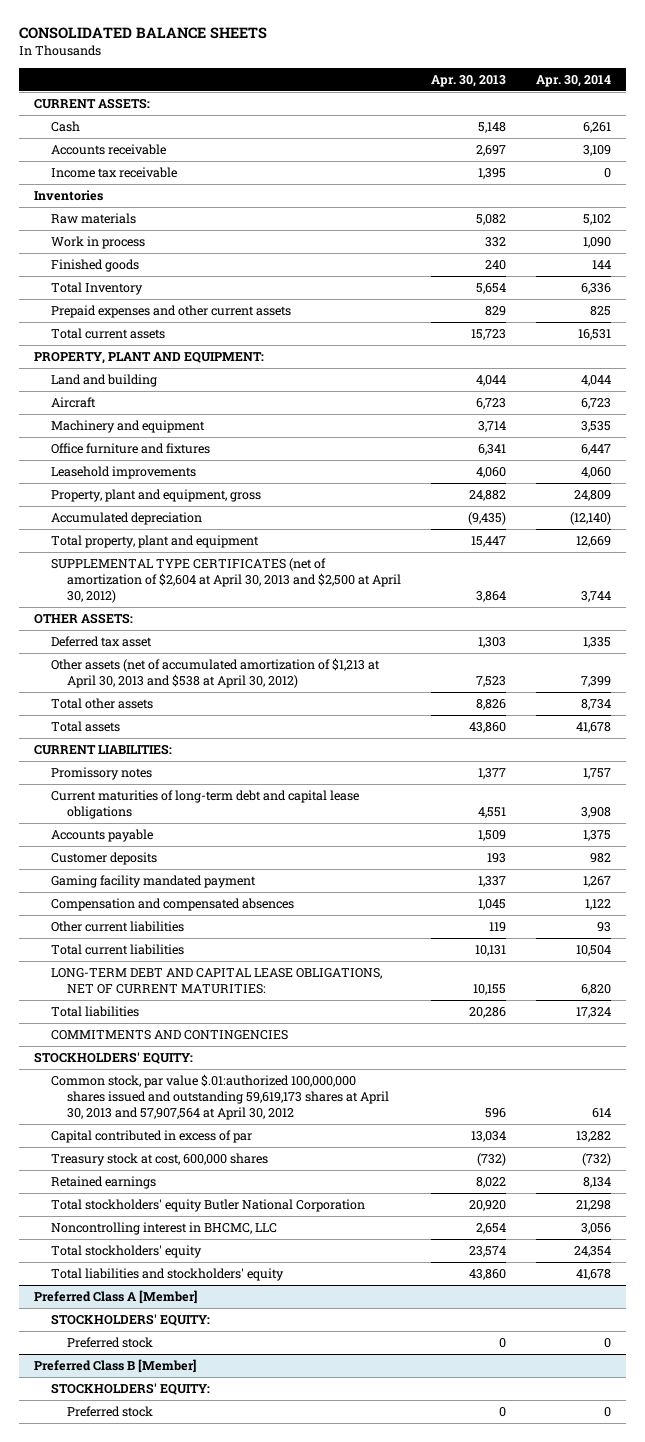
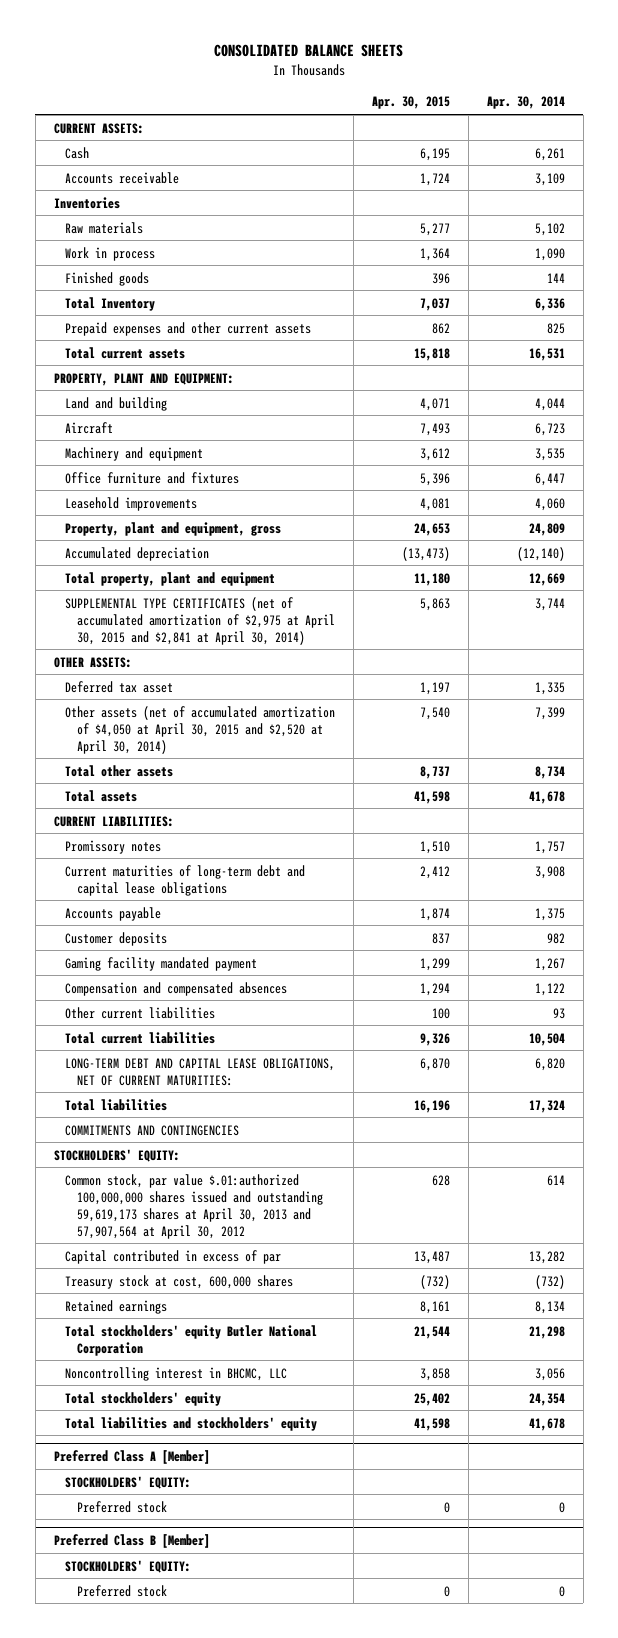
[431,74,507,87] Apr. 30, 2013 -> none
none -> [371,96,450,110] Apr. 30, 2015
[50,167,177,179] Income tax receivable -> none
[50,558,402,603] SUPPLEMENTAL TYPE CERTIFICATES (net of amortization of $2,604 at April 30, 2013 and $2,500 at April 30, 2012) -> [65,596,335,645] SUPPLEMENTAL TYPE CERTIFICATES (net of accumulated amortization of $2,975 at April 30, 2015 and $2,841 at April 30, 2014)
[50,658,380,688] Other assets (net of accumulated amortization of $1,213 at April 30, 2013 and $538 at April 30, 2012) -> [65,705,336,754] Other assets (net of accumulated amortization of $4,050 at April 30, 2015 and $2,520 at April 30, 2014)

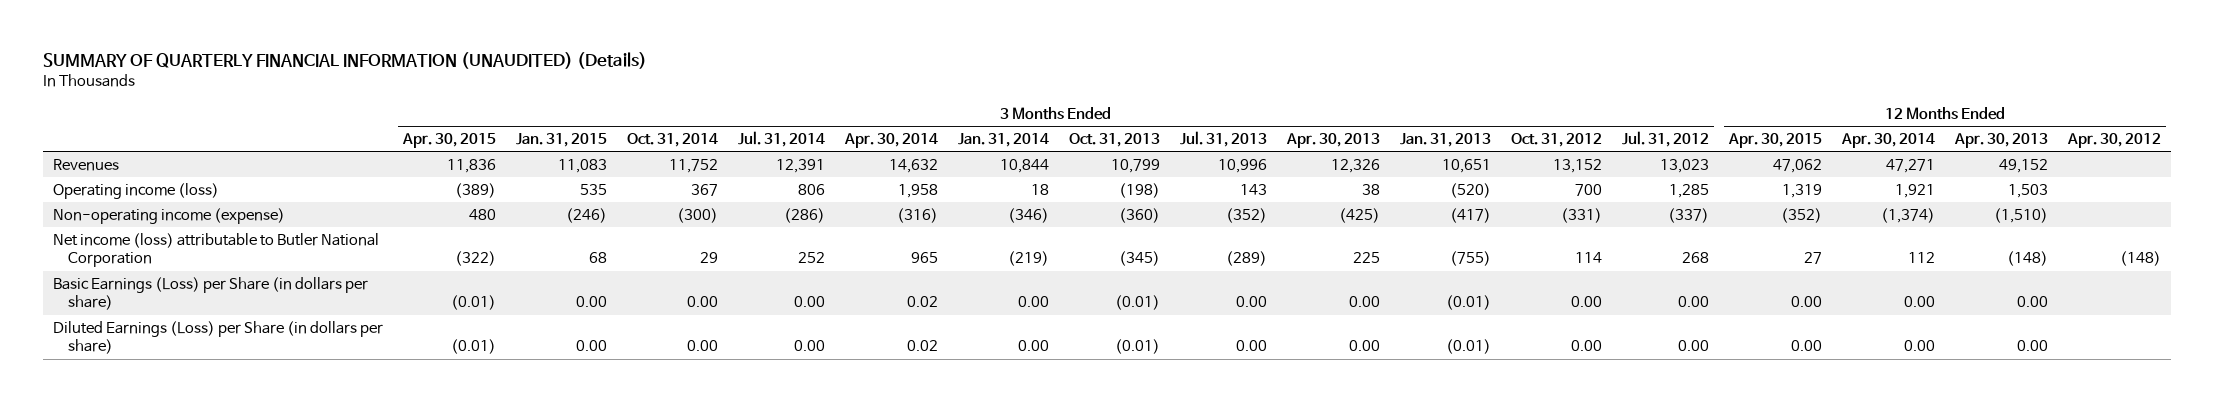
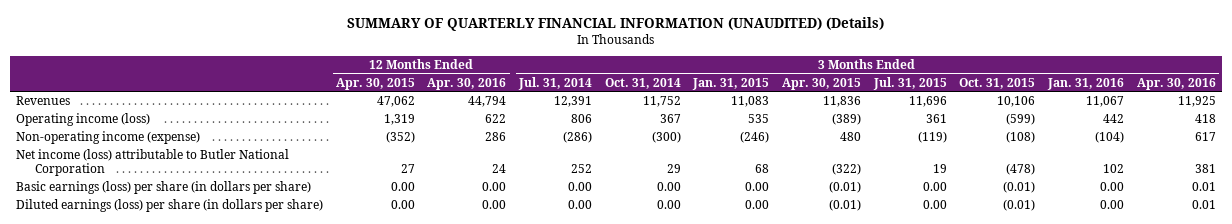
[843,133,938,149] Apr. 30, 2014 -> none
[957,133,1049,148] Jan. 31, 2014 -> none
[1068,133,1160,148] Oct. 31, 2013 -> none
[1179,131,1267,148] Jul. 31, 2013 -> none
[1285,133,1380,149] Apr. 30, 2013 -> none
[1399,133,1491,148] Jan. 31, 2013 -> none
[1510,133,1602,148] Oct. 31, 2012 -> none
[1622,131,1710,148] Jul. 31, 2012 -> none
[1841,133,1936,149] Apr. 30, 2014 -> none
[1954,133,2049,149] Apr. 30, 2013 -> none
[2067,133,2162,149] Apr. 30, 2012 -> none
none -> [427,77,507,90] Apr. 30, 2016
none -> [872,76,947,90] Jul. 31, 2015
none -> [959,77,1036,89] Oct. 31, 2015
none -> [1047,77,1125,90] Jan. 31, 2016
none -> [1136,77,1216,90] Apr. 30, 2016
[52,277,368,311] Basic Earnings (Loss) per Share (in dollars per share) -> [16,181,312,195] Basic earnings (loss) per share (in dollars per share)
[52,321,383,355] Diluted Earnings (Loss) per Share (in dollars per share) -> [16,199,324,213] Diluted earnings (loss) per share (in dollars per share)

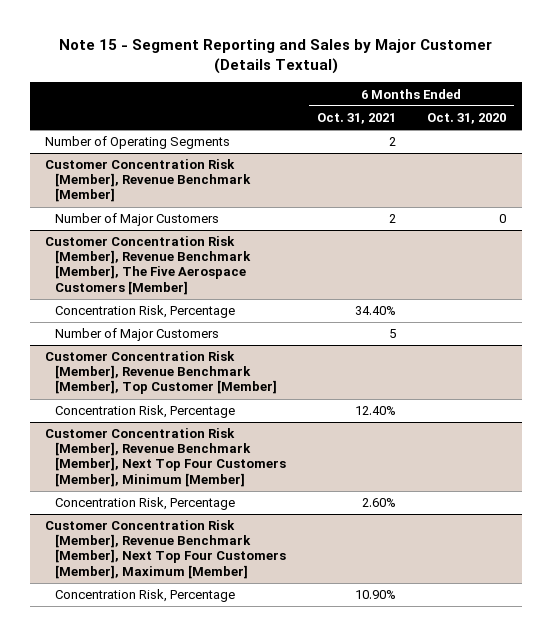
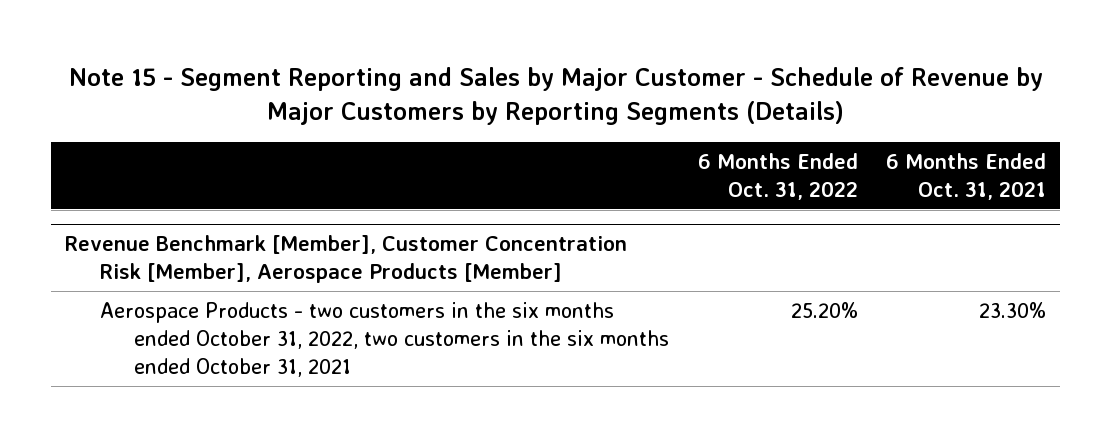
[58,38,492,74] Note 15 - Segment Reporting and Sales by Major Customer (Details Textual) -> [68,66,1043,125] Note 15 - Segment Reporting and Sales by Major Customer - Schedule of Revenue by Major Customers by Reporting Segments (Details)
[427,112,507,124] Oct. 31, 2020 -> none
none -> [697,152,858,200] 6 Months Ended Oct. 31, 2022
[45,136,231,150] Number of Operating Segments -> none
[54,213,219,227] Number of Major Customers -> none
[45,236,251,295] Customer Concentration Risk [Member], Revenue Benchmark [Member], The Five Aerospace Customers [Member] -> none
[54,305,235,319] Concentration Risk, Percentage -> none
[54,328,219,342] Number of Major Customers -> none
[45,351,277,395] Customer Concentration Risk [Member], Revenue Benchmark [Member], Top Customer [Member] -> none
[54,405,235,419] Concentration Risk, Percentage -> none
[45,428,286,487] Customer Concentration Risk [Member], Revenue Benchmark [Member], Next Top Four Customers [Member], Minimum [Member] -> none
[54,497,235,511] Concentration Risk, Percentage -> none
[45,520,286,579] Customer Concentration Risk [Member], Revenue Benchmark [Member], Next Top Four Customers [Member], Maximum [Member] -> none
[54,589,235,603] Concentration Risk, Percentage -> none
[45,159,251,203] Customer Concentration Risk [Member], Revenue Benchmark [Member] -> [65,234,628,284] Revenue Benchmark [Member], Customer Concentration Risk [Member], Aerospace Products [Member]
none -> [99,301,670,378] Aerospace Products - two customers in the six months ended October 31, 2022, two customers in the six months ended October 31, 2021

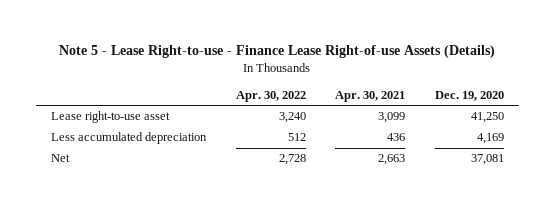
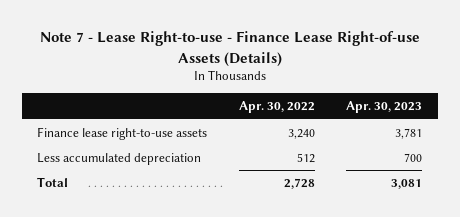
[59,45,496,59] Note 5 - Lease Right-to-use - Finance Lease Right-of-use Assets (Details) -> [39,31,420,67] Note 7 - Lease Right-to-use - Finance Lease Right-of-use Assets (Details)
[335,90,406,102] Apr. 30, 2021 -> none
[434,90,504,101] Dec. 19, 2020 -> none
none -> [346,101,423,114] Apr. 30, 2023
[50,111,170,124] Lease right-to-use asset -> [37,126,208,140] Finance lease right-to-use assets
[50,154,70,163] Net -> [37,176,69,187] Total

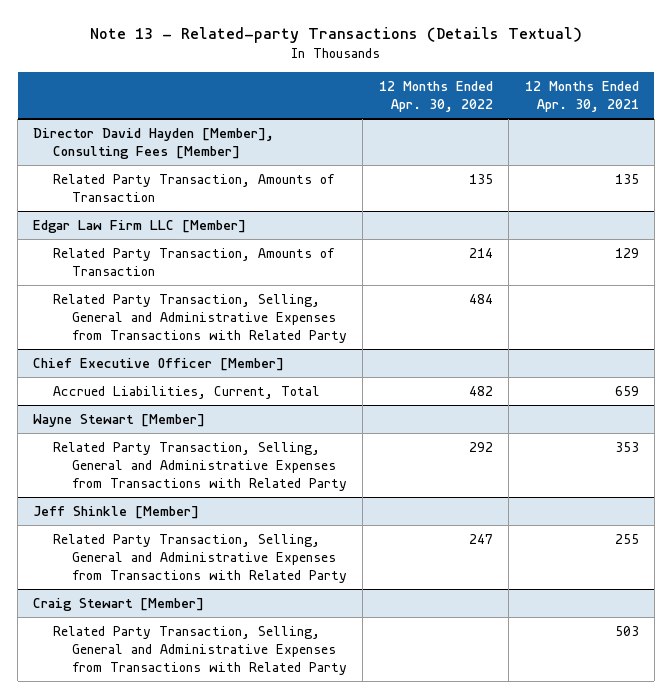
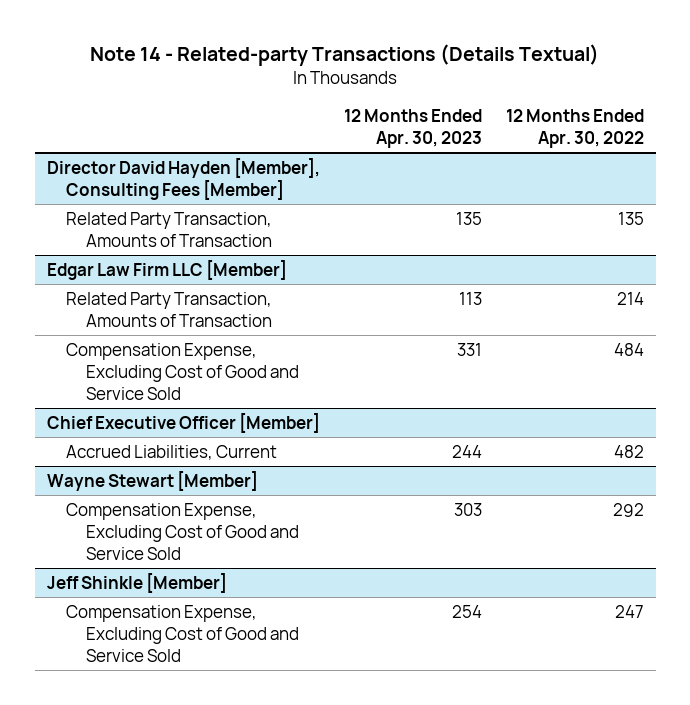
[89,27,582,44] Note 13 - Related-party Transactions (Details Textual) -> [90,44,600,67] Note 14 - Related-party Transactions (Details Textual)
[524,81,639,112] 12 Months Ended Apr. 30, 2021 -> none
none -> [343,108,482,148] 12 Months Ended Apr. 30, 2023
[52,294,348,343] Related Party Transaction, Selling, General and Administrative Expenses from Transactions with Related Party -> [66,342,300,400] Compensation Expense, Excluding Cost of Good and Service Sold
[52,386,320,400] Accrued Liabilities, Current, Total -> [66,444,278,460] Accrued Liabilities, Current
[52,442,348,491] Related Party Transaction, Selling, General and Administrative Expenses from Transactions with Related Party -> [66,502,300,560] Compensation Expense, Excluding Cost of Good and Service Sold
[33,598,205,612] Craig Stewart [Member] -> none
[52,626,348,675] Related Party Transaction, Selling, General and Administrative Expenses from Transactions with Related Party -> none
[52,534,348,583] Related Party Transaction, Selling, General and Administrative Expenses from Transactions with Related Party -> [66,604,300,662] Compensation Expense, Excluding Cost of Good and Service Sold

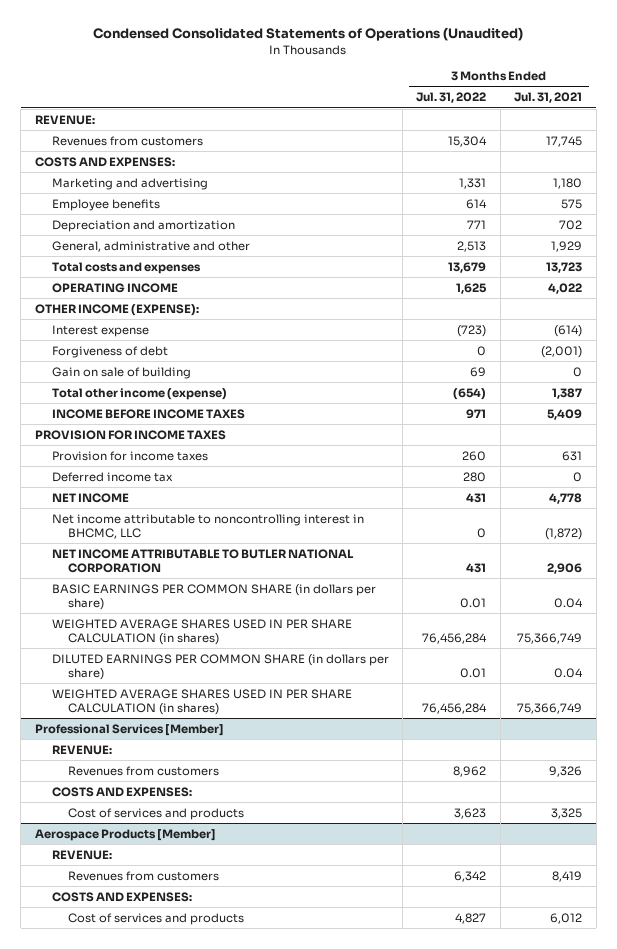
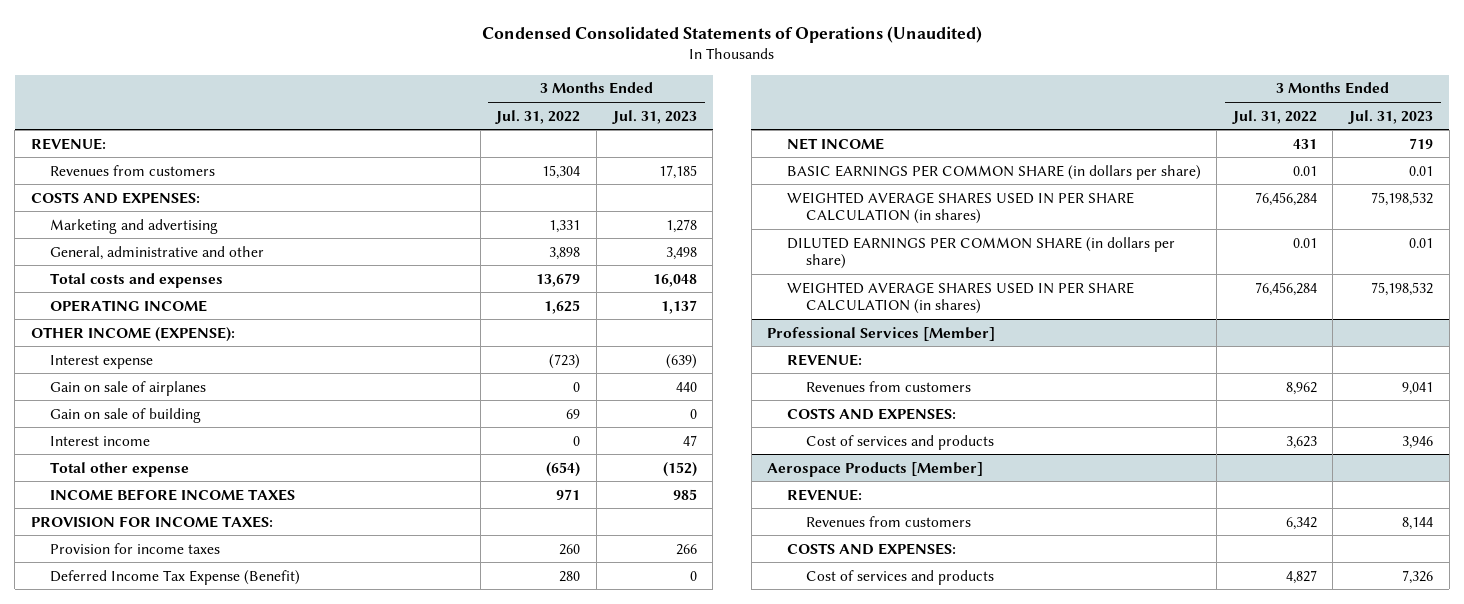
[514,92,583,104] Jul. 31, 2021 -> none
none -> [611,109,697,124] Jul. 31, 2023
[51,198,160,211] Employee benefits -> none
[51,219,235,232] Depreciation and amortization -> none
[457,240,487,252] 2,513 -> [549,246,581,260] 3,898
[51,345,168,358] Forgiveness of debt -> none
none -> [50,380,207,396] Gain on sale of airplanes
none -> [50,435,151,446] Interest income
[51,387,227,400] Total other income (expense) -> [50,461,190,477] Total other expense
[34,429,226,440] PROVISION FOR INCOME TAXES -> [30,515,273,528] PROVISION FOR INCOME TAXES:
[51,471,173,482] Deferred income tax -> [50,569,301,585] Deferred Income Tax Expense (Benefit)
[51,513,364,539] Net income attributable to noncontrolling interest in BHCMC, LLC -> none
[51,548,354,573] NET INCOME ATTRIBUTABLE TO BUTLER NATIONAL CORPORATION -> none

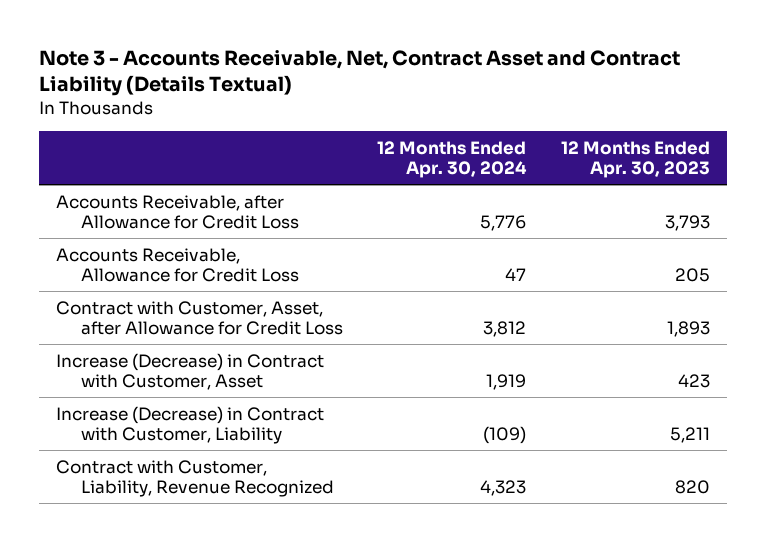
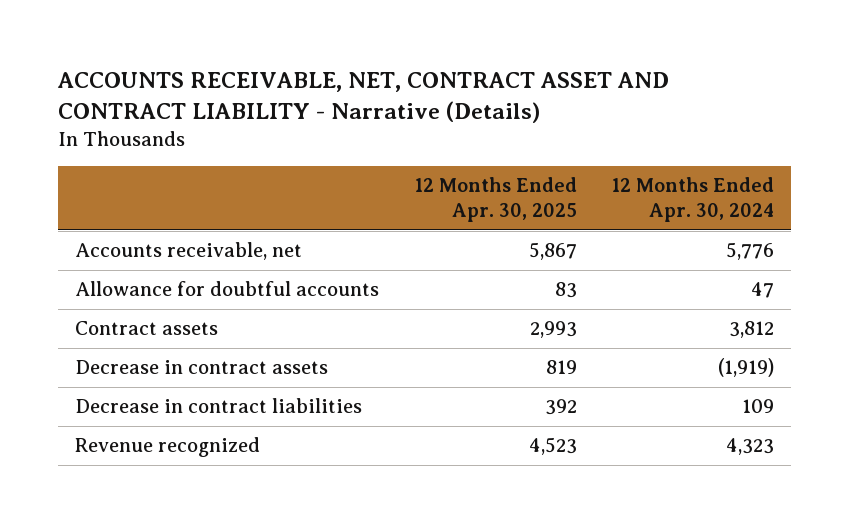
[38,50,680,97] Note 3 - Accounts Receivable, Net, Contract Asset and Contract Liability (Details Textual) -> [56,72,669,124] ACCOUNTS RECEIVABLE, NET, CONTRACT ASSET AND CONTRACT LIABILITY - Narrative (Details)
[560,141,710,179] 12 Months Ended Apr. 30, 2023 -> none
none -> [413,176,577,223] 12 Months Ended Apr. 30, 2025
[55,194,299,229] Accounts Receivable, after Allowance for Credit Loss -> [74,242,302,261] Accounts receivable, net
[55,247,299,282] Accounts Receivable, Allowance for Credit Loss -> [74,281,379,297] Allowance for doubtful accounts
[55,300,343,335] Contract with Customer, Asset, after Allowance for Credit Loss -> [74,321,218,336] Contract assets
[55,352,324,390] Increase (Decrease) in Contract with Customer, Asset -> [74,360,328,375] Decrease in contract assets
[486,373,527,390] 1,919 -> [718,358,775,378] (1,919)
[55,405,324,444] Increase (Decrease) in Contract with Customer, Liability -> [74,398,362,414] Decrease in contract liabilities
[483,425,527,444] (109) -> [742,399,775,414] 109
[55,459,334,497] Contract with Customer, Liability, Revenue Recognized -> [74,437,260,458] Revenue recognized

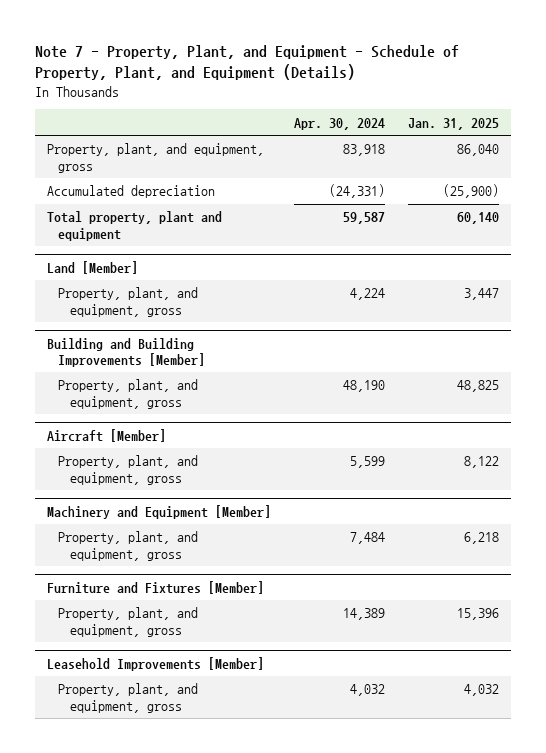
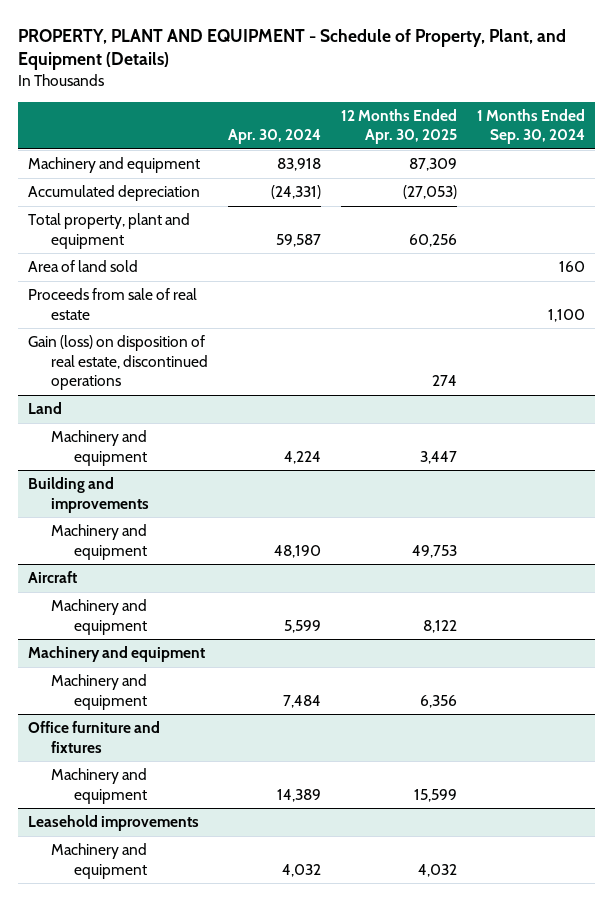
[35,45,460,81] Note 7 - Property, Plant, and Equipment - Schedule of Property, Plant, and Equipment (Details) -> [17,28,566,71] PROPERTY, PLANT AND EQUIPMENT - Schedule of Property, Plant, and Equipment (Details)
[408,117,500,130] Jan. 31, 2025 -> none
none -> [341,108,458,145] 12 Months Ended Apr. 30, 2025
none -> [477,108,586,145] 1 Months Ended Sep. 30, 2024
[46,143,264,173] Property, plant, and equipment, gross -> [27,157,200,174] Machinery and equipment
none -> [27,260,138,273] Area of land sold
none -> [27,288,197,320] Proceeds from sale of real estate
none -> [27,335,208,391] Gain (loss) on disposition of real estate, discontinued operations
[46,260,138,274] Land [Member] -> [27,402,62,415] Land
[58,287,199,317] Property, plant, and equipment, gross -> [50,430,148,466] Machinery and equipment
[46,337,206,367] Building and Building Improvements [Member] -> [27,477,149,513] Building and improvements
[58,379,199,409] Property, plant, and equipment, gross -> [50,524,148,560] Machinery and equipment
[46,428,166,442] Aircraft [Member] -> [27,571,77,584] Aircraft
[58,455,199,485] Property, plant, and equipment, gross -> [50,599,148,635] Machinery and equipment
[46,504,271,519] Machinery and Equipment [Member] -> [27,646,205,663] Machinery and equipment
[58,531,199,561] Property, plant, and equipment, gross -> [50,674,148,710] Machinery and equipment
[46,580,264,594] Furniture and Fixtures [Member] -> [27,721,160,753] Office furniture and fixtures
[58,607,199,637] Property, plant, and equipment, gross -> [50,768,148,804] Machinery and equipment
[46,656,264,671] Leasehold Improvements [Member] -> [27,815,199,832] Leasehold improvements
[58,683,199,713] Property, plant, and equipment, gross -> [50,843,148,879] Machinery and equipment

